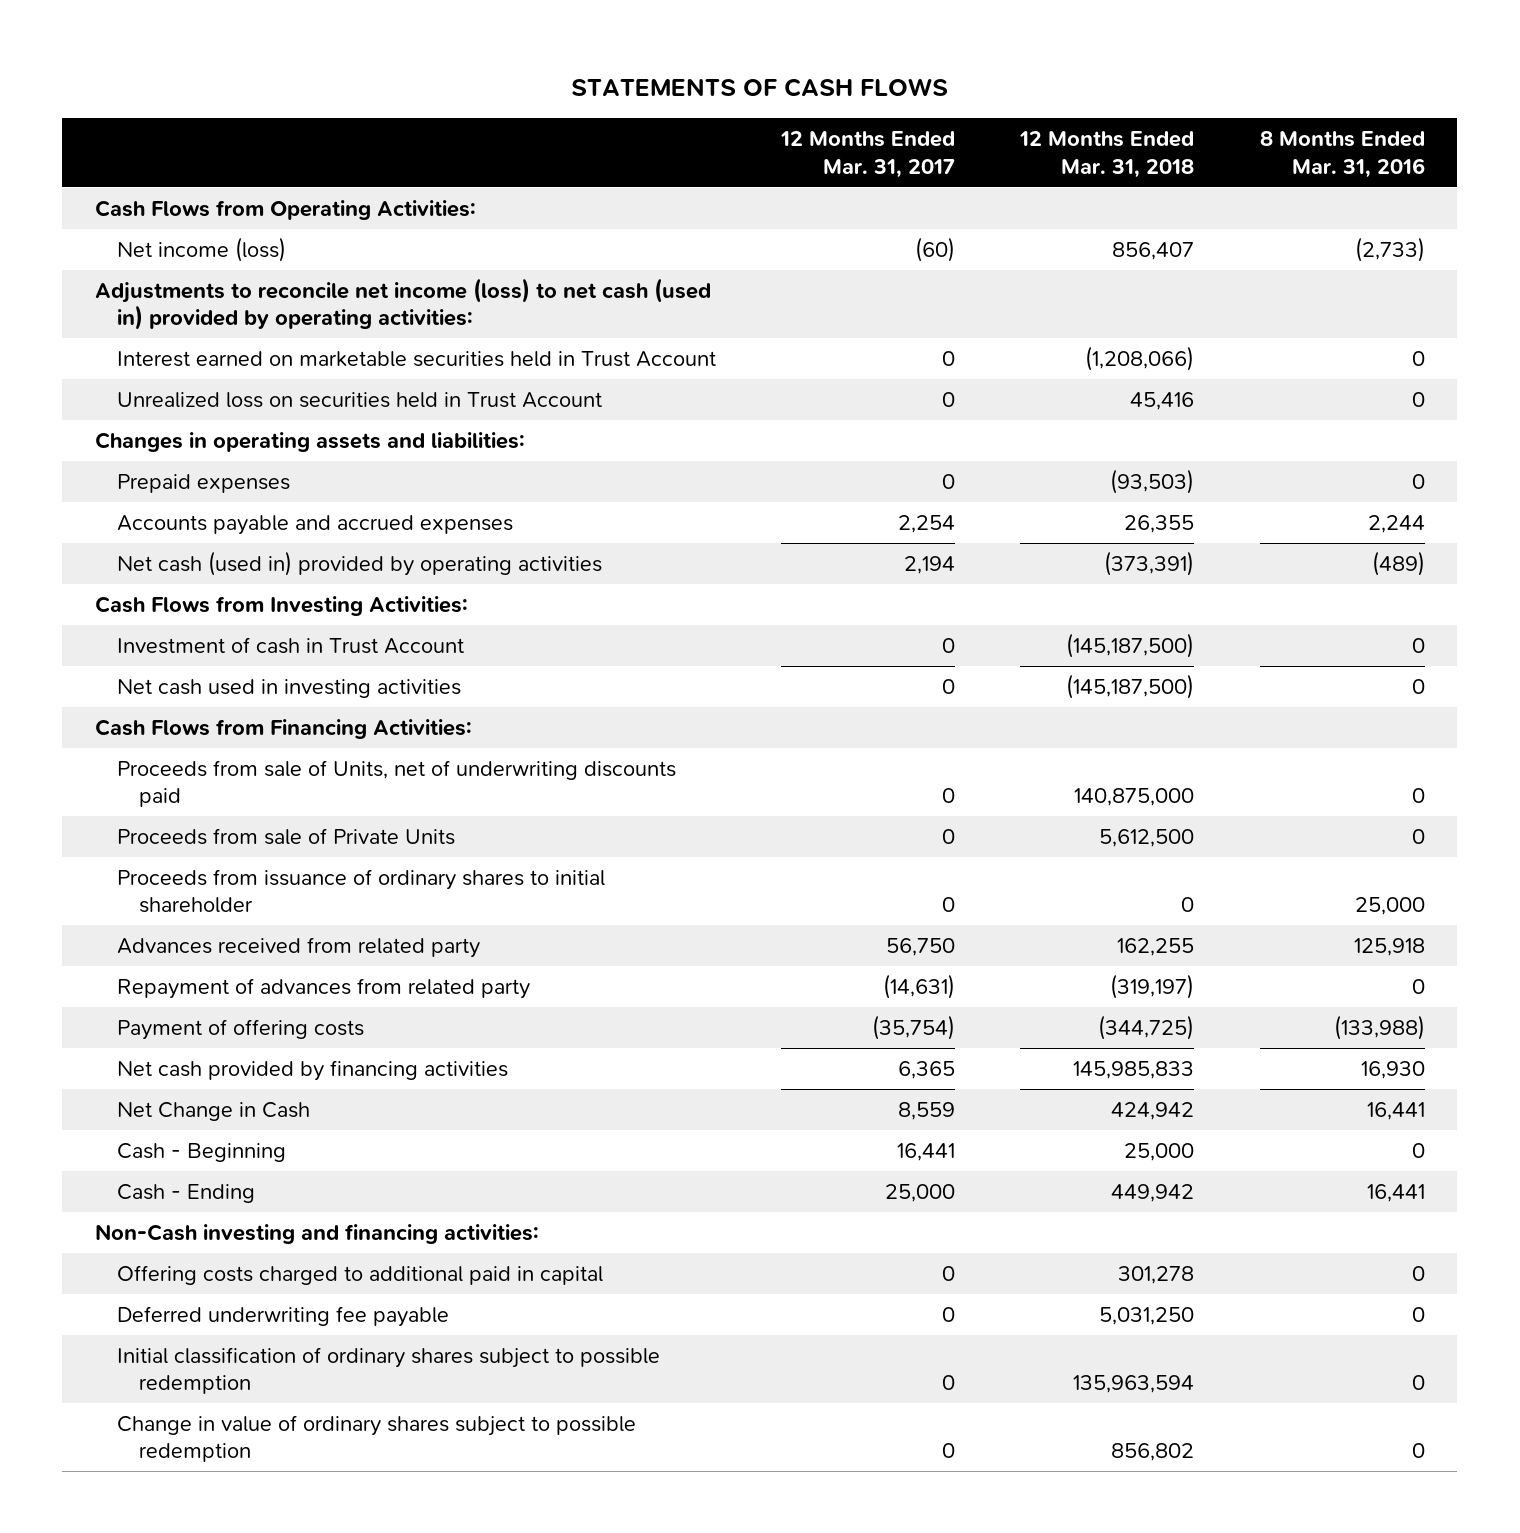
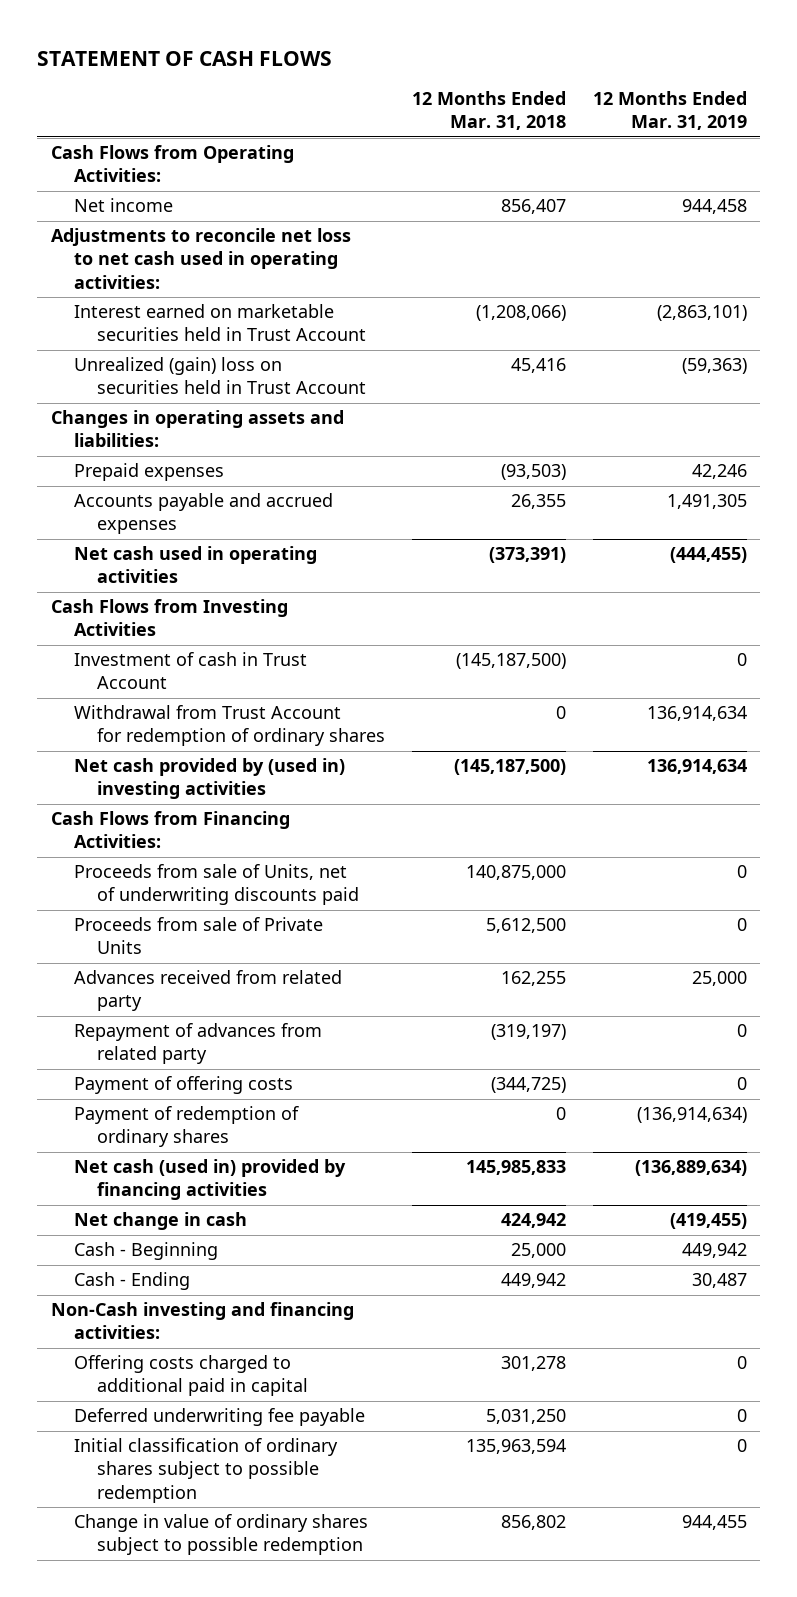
[570,78,948,98] STATEMENTS OF CASH FLOWS -> [37,50,333,66] STATEMENT OF CASH FLOWS
[780,131,956,178] 12 Months Ended Mar. 31, 2017 -> none
[1259,131,1425,178] 8 Months Ended Mar. 31, 2016 -> none
none -> [592,91,747,131] 12 Months Ended Mar. 31, 2019
[116,236,286,262] Net income (loss) -> [73,198,173,213] Net income
[95,277,712,331] Adjustments to reconcile net income (loss) to net cash (used in) provided by operating activities: -> [50,228,351,289] Adjustments to reconcile net loss to net cash used in operating activities:
[116,391,602,408] Unrealized loss on securities held in Trust Account -> [73,357,367,395] Unrealized (gain) loss on securities held in Trust Account
[116,550,602,576] Net cash (used in) provided by operating activities -> [73,546,317,584] Net cash used in operating activities
[95,595,469,616] Cash Flows from Investing Activities: -> [50,599,288,637] Cash Flows from Investing Activities
none -> [73,705,386,747] Withdrawal from Trust Account for redemption of ordinary shares
[116,678,461,698] Net cash used in investing activities -> [73,758,345,800] Net cash provided by (used in) investing activities
[116,868,605,914] Proceeds from issuance of ordinary shares to initial shareholder -> none
none -> [73,1106,299,1148] Payment of redemption of ordinary shares
[116,1059,508,1081] Net cash provided by financing activities -> [73,1159,346,1201] Net cash (used in) provided by financing activities
[116,1101,310,1121] Net Change in Cash -> [73,1212,247,1231] Net change in cash

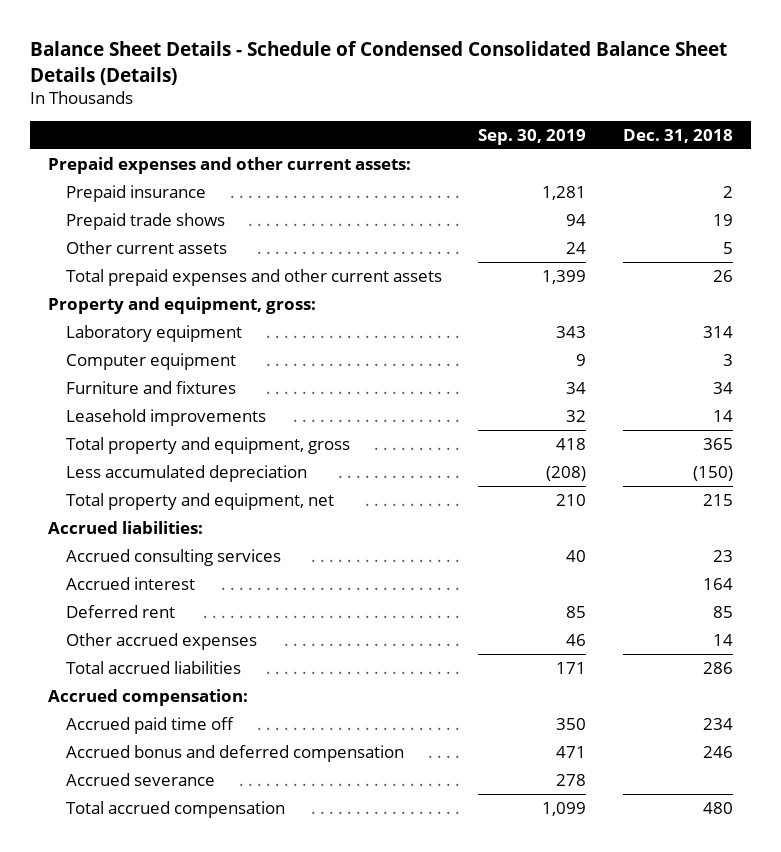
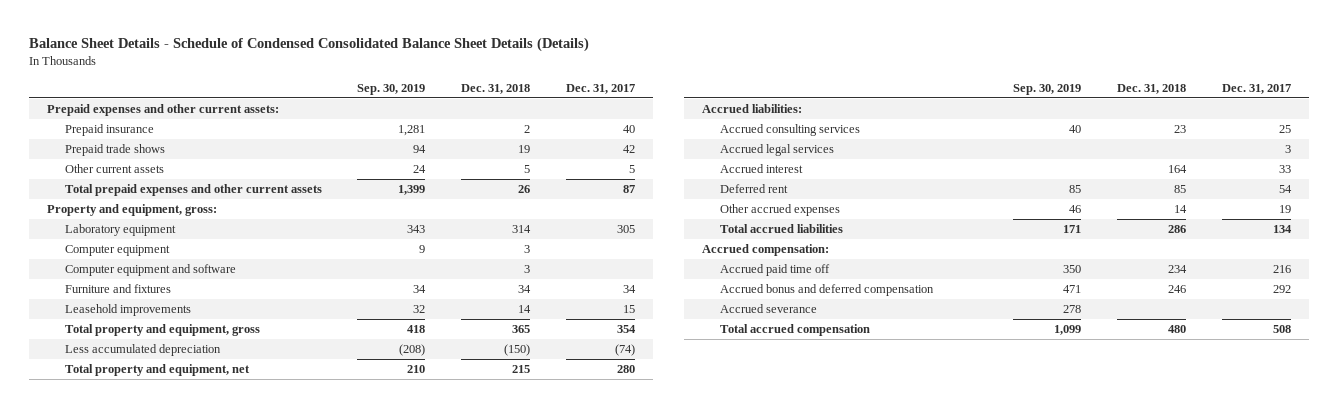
none -> [566,83,636,94] Dec. 31, 2017
none -> [64,264,236,277] Computer equipment and software
none -> [719,144,834,157] Accrued legal services

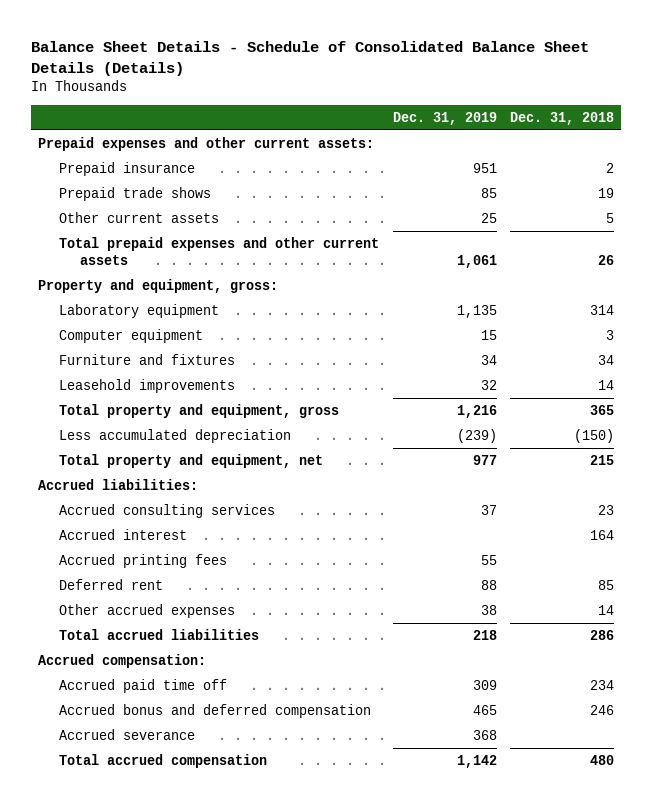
[28,37,589,53] Balance Sheet Details - Schedule of Condensed Consolidated Balance Sheet Details (Details) -> [31,41,590,77] Balance Sheet Details - Schedule of Consolidated Balance Sheet Details (Details)
[357,83,426,95] Sep. 30, 2019 -> none
[566,83,636,94] Dec. 31, 2017 -> none
none -> [392,111,497,125] Dec. 31, 2019
[64,264,236,277] Computer equipment and software -> none
[719,144,834,157] Accrued legal services -> none
none -> [58,554,227,569] Accrued printing fees

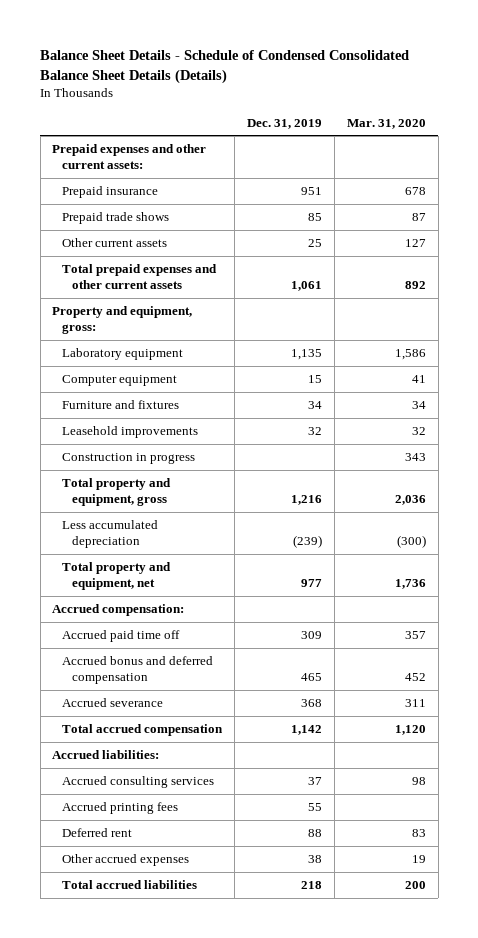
[31,41,590,77] Balance Sheet Details - Schedule of Consolidated Balance Sheet Details (Details) -> [40,49,410,84] Balance Sheet Details - Schedule of Condensed Consolidated Balance Sheet Details (Details)
[510,111,615,125] Dec. 31, 2018 -> none
none -> [346,118,426,129] Mar. 31, 2020
none -> [62,452,196,464] Construction in progress
[37,654,206,669] Accrued compensation: -> [52,603,185,616] Accrued compensation:
[58,679,227,694] Accrued paid time off -> [62,629,181,642] Accrued paid time off
[58,704,371,719] Accrued bonus and deferred compensation -> [62,655,214,685] Accrued bonus and deferred compensation
[58,729,195,741] Accrued severance -> [62,697,164,707] Accrued severance
[58,754,267,769] Total accrued compensation -> [62,723,224,736] Total accrued compensation
[58,529,187,541] Accrued interest -> none

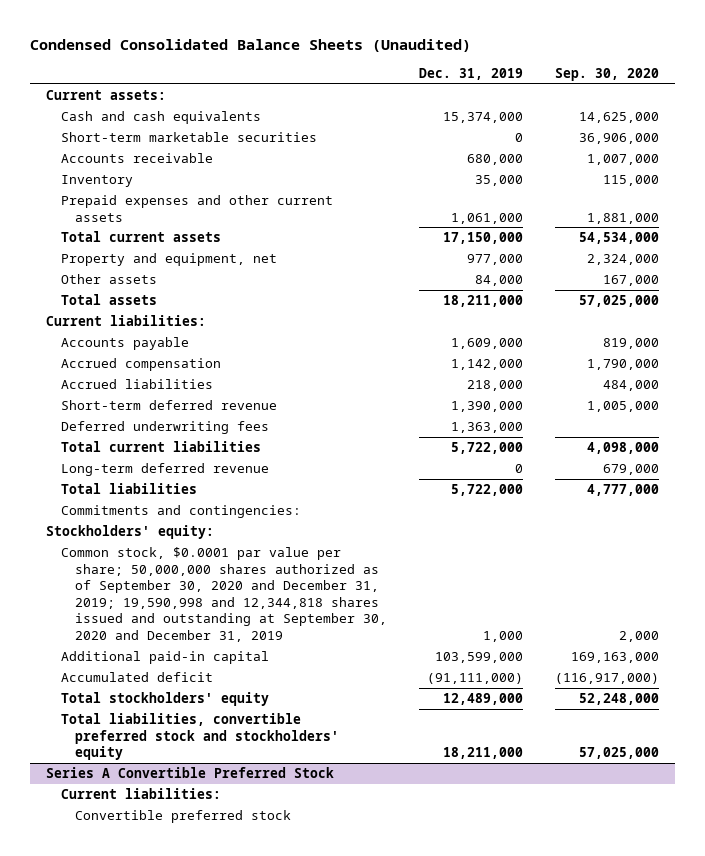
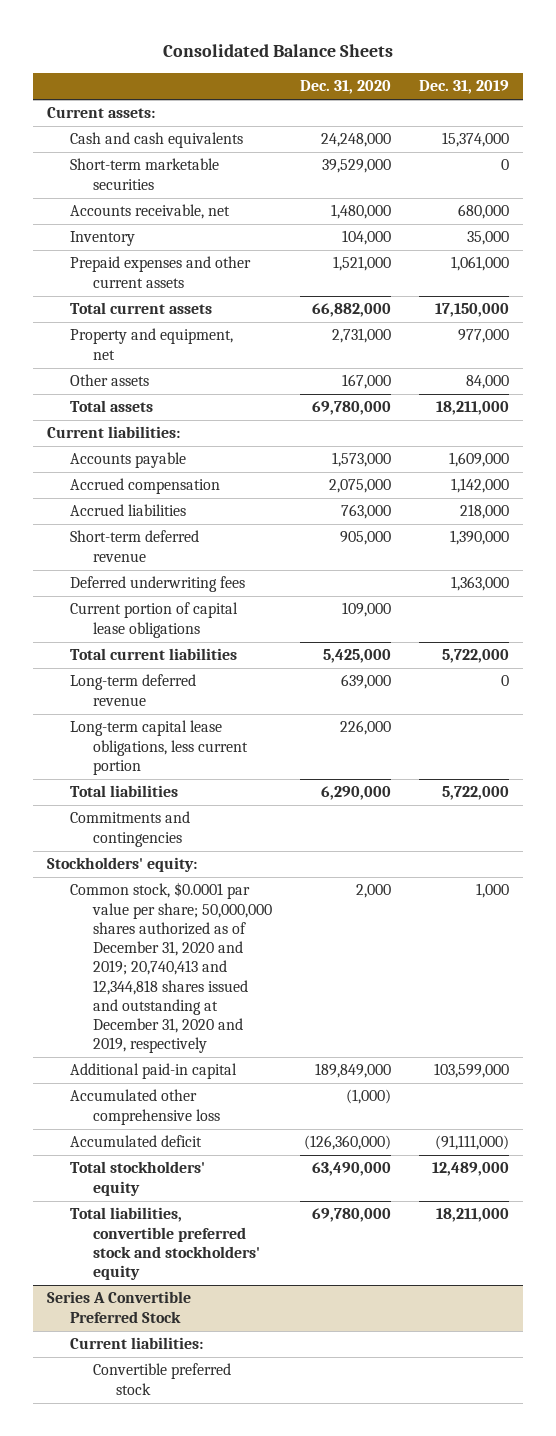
[29,39,471,53] Condensed Consolidated Balance Sheets (Unaudited) -> [163,44,394,58] Consolidated Balance Sheets
[555,67,660,81] Sep. 30, 2020 -> none
none -> [300,80,392,95] Dec. 31, 2020
[60,152,213,163] Accounts receivable -> [70,204,231,220] Accounts receivable, net
none -> [70,602,239,638] Current portion of capital lease obligations
none -> [70,720,249,775] Long-term capital lease obligations, less current portion
[60,504,301,518] Commitments and contingencies: -> [70,811,191,847] Commitments and contingencies
[60,546,388,642] Common stock, $0.0001 par value per share; 50,000,000 shares authorized as of September 30, 2020 and December 31, 2019; 19,590,998 and 12,344,818 shares issued and outstanding at September 30, 2020 and December 31, 2019 -> [70,882,273,1054] Common stock, $0.0001 par value per share; 50,000,000 shares authorized as of December 31, 2020 and 2019; 20,740,413 and 12,344,818 shares issued and outstanding at December 31, 2020 and 2019, respectively
none -> [70,1089,221,1125] Accumulated other comprehensive loss

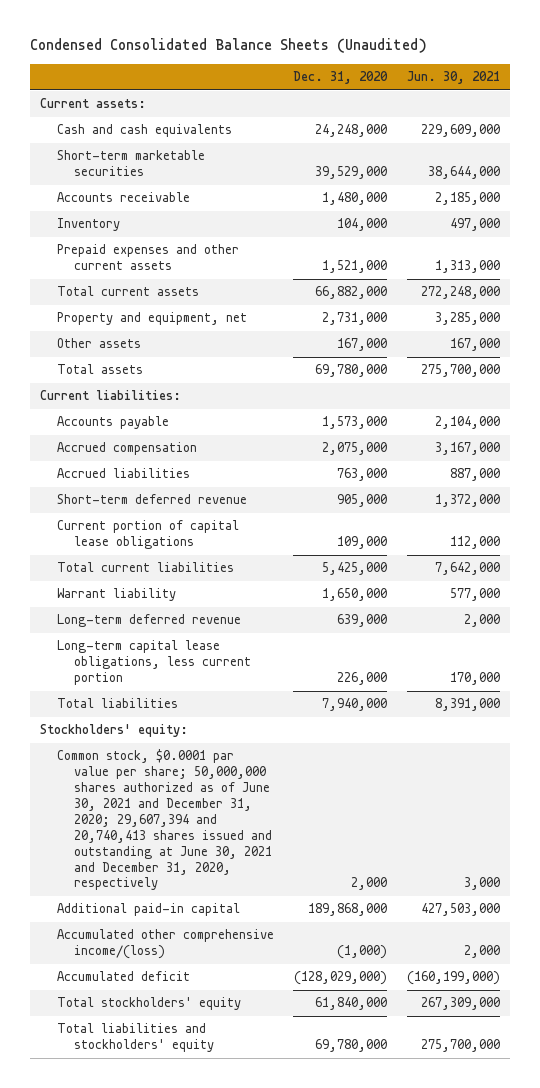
[163,44,394,58] Consolidated Balance Sheets -> [30,38,428,54] Condensed Consolidated Balance Sheets (Unaudited)
[419,80,510,95] Dec. 31, 2019 -> none
none -> [406,71,500,85] Jun. 30, 2021
[70,204,231,220] Accounts receivable, net -> [56,192,190,203] Accounts receivable
[70,576,246,593] Deferred underwriting fees -> none
none -> [56,588,176,602] Warrant liability
[70,811,191,847] Commitments and contingencies -> none
[321,786,392,801] 6,290,000 -> [322,698,388,712] 7,940,000
[47,1291,192,1323] Series A Convertible Preferred Stock -> none
[70,1337,204,1350] Current liabilities: -> none
[93,1363,232,1395] Convertible preferred stock -> none
[70,882,273,1054] Common stock, $0.0001 par value per share; 50,000,000 shares authorized as of December 31, 2020 and 2019; 20,740,413 and 12,344,818 shares issued and outstanding at December 31, 2020 and 2019, respectively -> [56,749,272,891] Common stock, $0.0001 par value per share; 50,000,000 shares authorized as of June 30, 2021 and December 31, 2020; 29,607,394 and 20,740,413 shares issued and outstanding at June 30, 2021 and December 31, 2020, respectively
[315,1063,392,1079] 189,849,000 -> [308,903,388,917] 189,868,000
[70,1089,221,1125] Accumulated other comprehensive loss -> [56,929,274,960] Accumulated other comprehensive income/(loss)
[304,1135,392,1151] (126,360,000) -> [294,971,388,986] (128,029,000)
[312,1162,392,1177] 63,490,000 -> [315,997,388,1011] 61,840,000
[70,1207,261,1281] Total liabilities, convertible preferred stock and stockholders' equity -> [56,1023,214,1053] Total liabilities and stockholders' equity

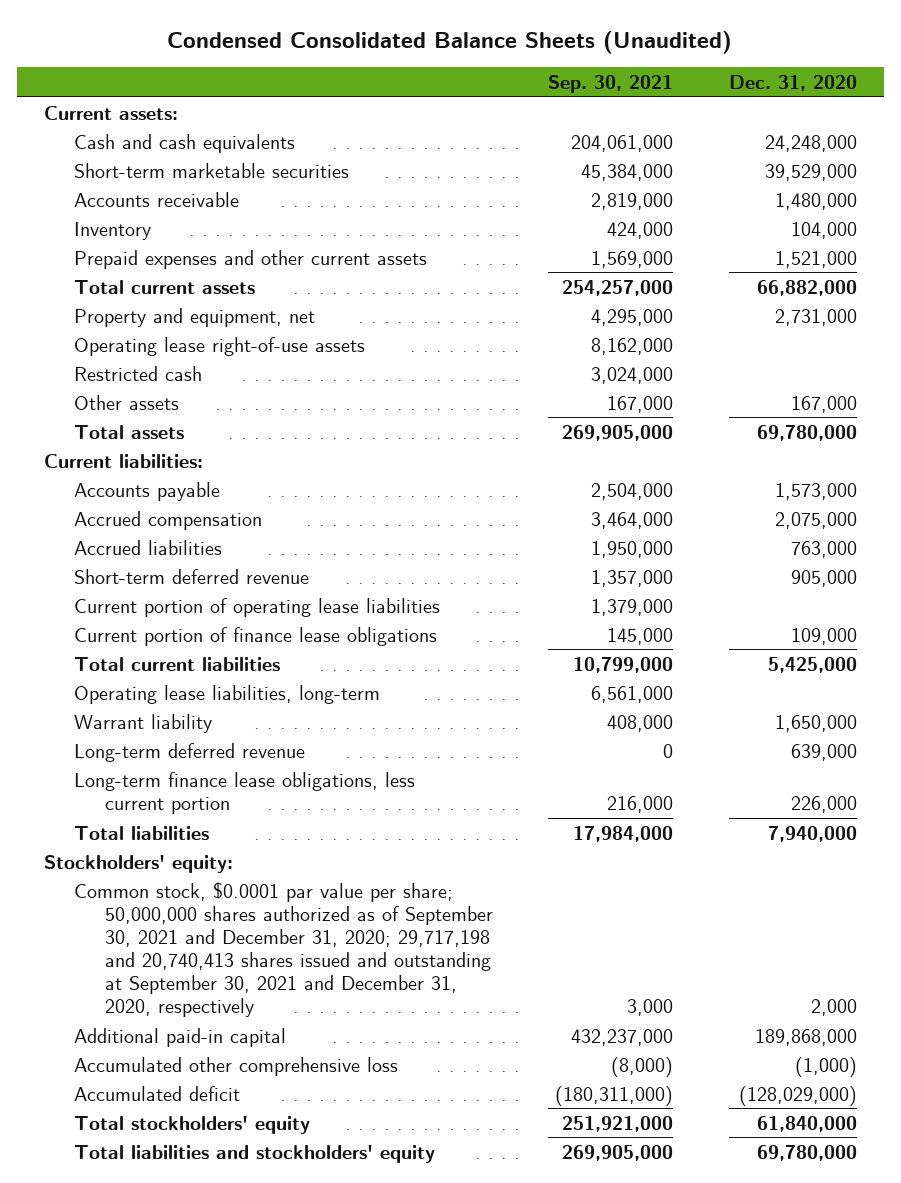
[406,71,500,85] Jun. 30, 2021 -> none
none -> [548,75,674,94] Sep. 30, 2021
none -> [74,336,366,356] Operating lease right-of-use assets
none -> [74,365,203,381] Restricted cash
none -> [74,597,441,617] Current portion of operating lease liabilities
[56,520,239,550] Current portion of capital lease obligations -> [74,626,438,646] Current portion of finance lease obligations
none -> [74,684,381,704] Operating lease liabilities, long-term
[56,640,251,686] Long-term capital lease obligations, less current portion -> [74,771,416,814] Long-term finance lease obligations, less current portion
[56,749,272,891] Common stock, $0.0001 par value per share; 50,000,000 shares authorized as of June 30, 2021 and December 31, 2020; 29,607,394 and 20,740,413 shares issued and outstanding at June 30, 2021 and December 31, 2020, respectively -> [74,881,493,1018] Common stock, $0.0001 par value per share; 50,000,000 shares authorized as of September 30, 2021 and December 31, 2020; 29,717,198 and 20,740,413 shares issued and outstanding at September 30, 2021 and December 31, 2020, respectively
[56,929,274,960] Accumulated other comprehensive income/(loss) -> [74,1056,399,1076] Accumulated other comprehensive loss

